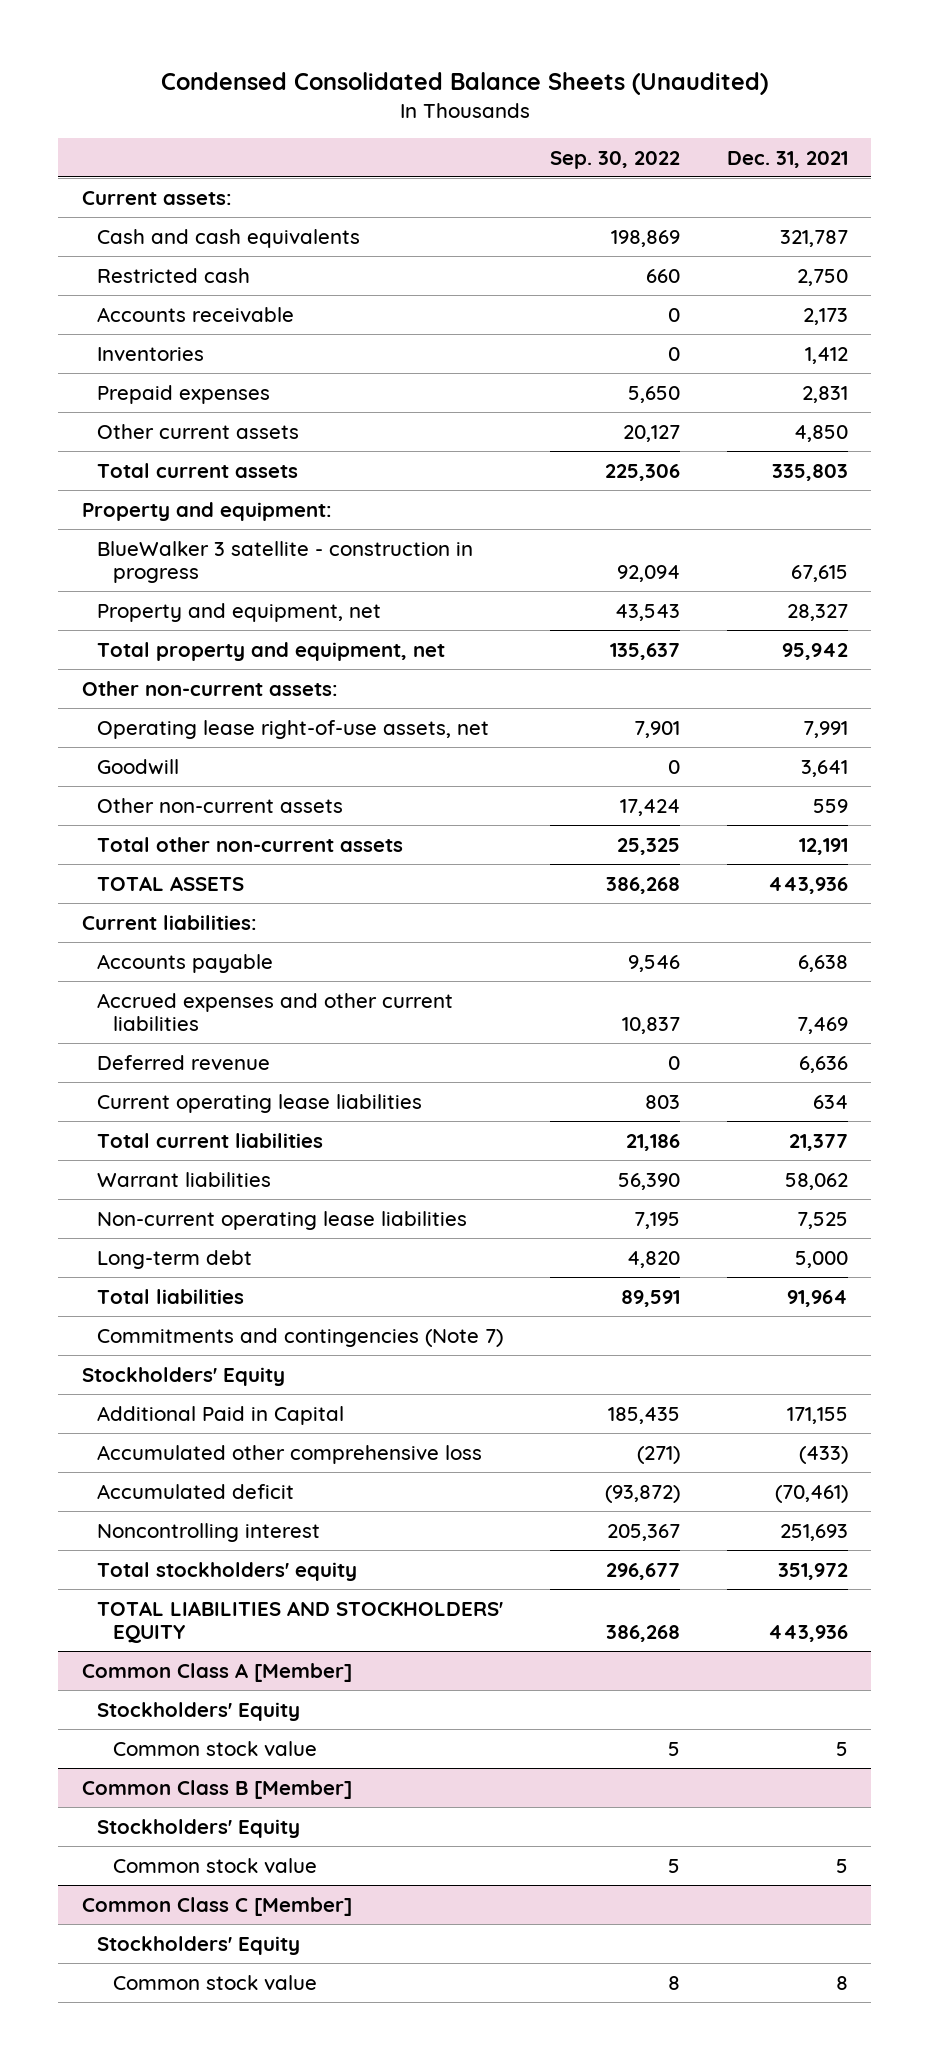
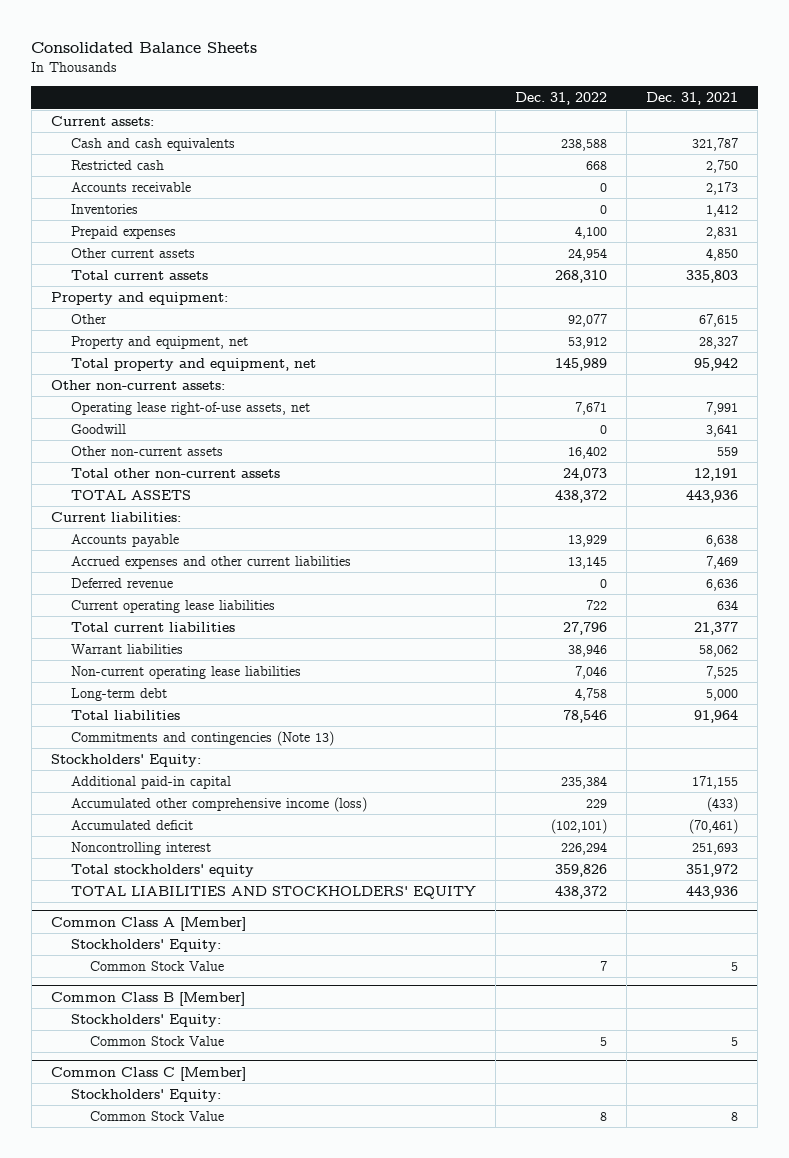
[160,72,768,96] Condensed Consolidated Balance Sheets (Unaudited) -> [31,42,258,54] Consolidated Balance Sheets
[550,150,681,169] Sep. 30, 2022 -> none
none -> [515,92,608,106] Dec. 31, 2022
[97,540,474,584] BlueWalker 3 satellite - construction in progress -> [70,314,107,325] Other
[97,1327,504,1347] Commitments and contingencies (Note 7) -> [70,731,334,747] Commitments and contingencies (Note 13)
[81,1366,285,1386] Stockholders' Equity -> [51,754,202,768] Stockholders' Equity:
[97,1405,345,1425] Additional Paid in Capital -> [70,776,231,790] Additional paid-in capital
[97,1444,483,1464] Accumulated other comprehensive loss -> [70,797,367,813] Accumulated other comprehensive income (loss)
[97,1701,301,1721] Stockholders' Equity -> [70,939,221,953] Stockholders' Equity:
[112,1740,317,1756] Common stock value -> [90,961,225,972] Common Stock Value
[97,1818,301,1838] Stockholders' Equity -> [70,1014,221,1028] Stockholders' Equity:
[112,1857,317,1873] Common stock value -> [90,1036,225,1047] Common Stock Value
[97,1935,301,1955] Stockholders' Equity -> [70,1089,221,1103] Stockholders' Equity:
[112,1974,317,1990] Common stock value -> [90,1111,225,1122] Common Stock Value

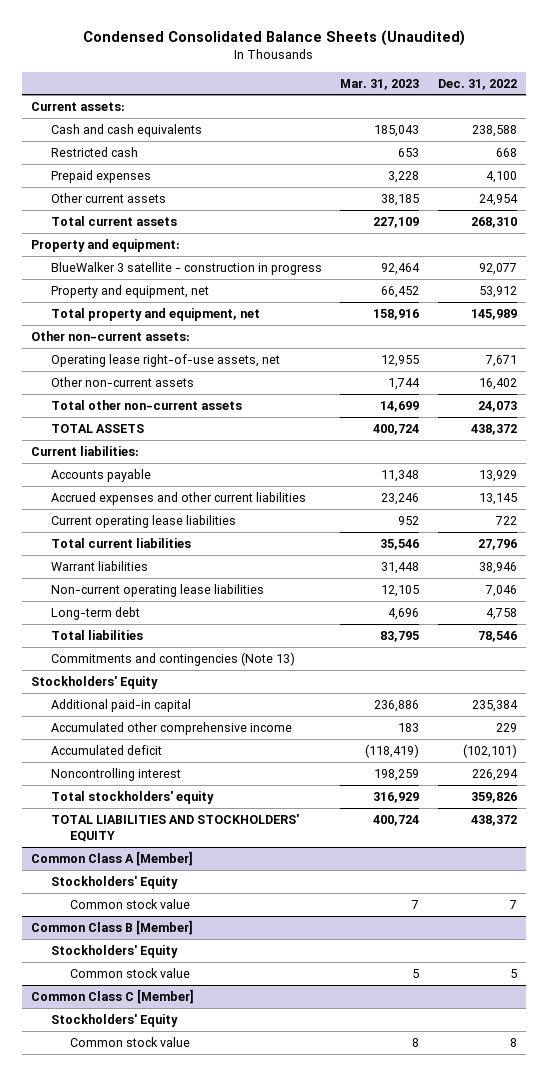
[31,42,258,54] Consolidated Balance Sheets -> [83,29,466,46] Condensed Consolidated Balance Sheets (Unaudited)
[646,92,739,106] Dec. 31, 2021 -> none
none -> [340,78,420,90] Mar. 31, 2023
[70,182,191,193] Accounts receivable -> none
[70,204,138,215] Inventories -> none
[70,314,107,325] Other -> [50,261,322,275] BlueWalker 3 satellite - construction in progress
[70,424,126,435] Goodwill -> none
[70,578,173,589] Deferred revenue -> none
[51,754,202,768] Stockholders' Equity: -> [31,675,159,689] Stockholders' Equity
[70,797,367,813] Accumulated other comprehensive income (loss) -> [50,721,292,735] Accumulated other comprehensive income
[70,939,221,953] Stockholders' Equity: -> [50,875,178,889] Stockholders' Equity
[90,961,225,972] Common Stock Value -> [70,898,191,909] Common stock value
[70,1014,221,1028] Stockholders' Equity: -> [50,944,178,958] Stockholders' Equity
[90,1036,225,1047] Common Stock Value -> [70,967,191,978] Common stock value
[70,1089,221,1103] Stockholders' Equity: -> [50,1013,178,1027] Stockholders' Equity
[90,1111,225,1122] Common Stock Value -> [70,1036,191,1047] Common stock value

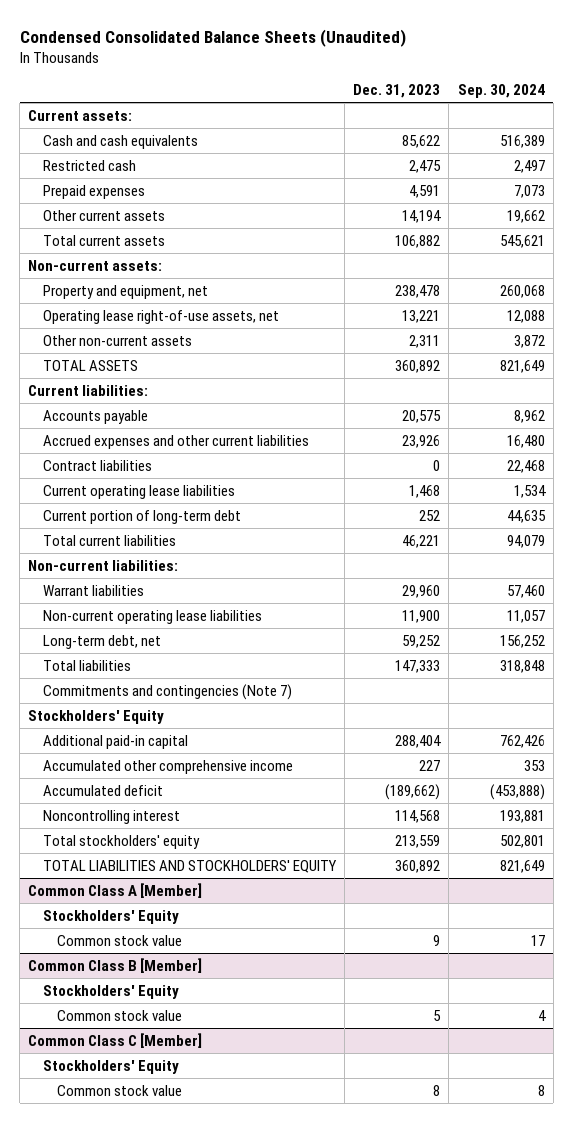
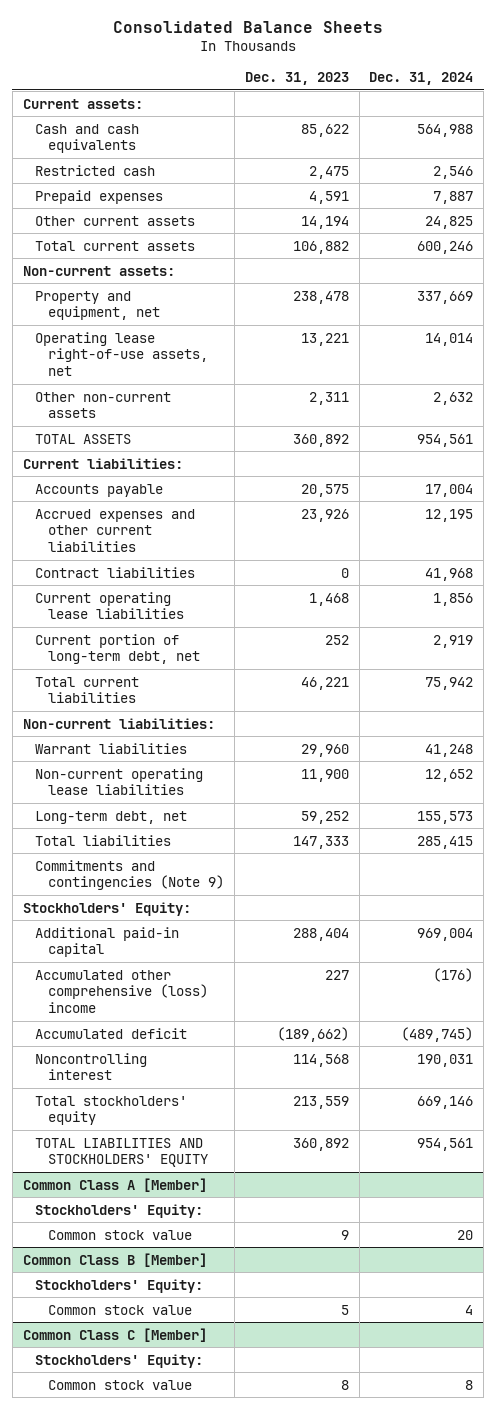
[19,28,406,47] Condensed Consolidated Balance Sheets (Unaudited) -> [113,20,384,33] Consolidated Balance Sheets
[457,84,545,99] Sep. 30, 2024 -> none
none -> [369,71,474,85] Dec. 31, 2024
[42,509,241,524] Current portion of long-term debt -> [35,633,200,665] Current portion of long-term debt, net
[42,683,292,700] Commitments and contingencies (Note 7) -> [35,859,224,891] Commitments and contingencies (Note 9)
[28,709,165,724] Stockholders' Equity -> [22,901,191,916] Stockholders' Equity:
[42,759,293,774] Accumulated other comprehensive income -> [35,969,208,1013] Accumulated other comprehensive (loss) income
[42,909,179,924] Stockholders' Equity -> [35,1203,204,1218] Stockholders' Equity:
[42,984,179,999] Stockholders' Equity -> [35,1278,204,1293] Stockholders' Equity:
[42,1059,179,1074] Stockholders' Equity -> [35,1353,204,1368] Stockholders' Equity:

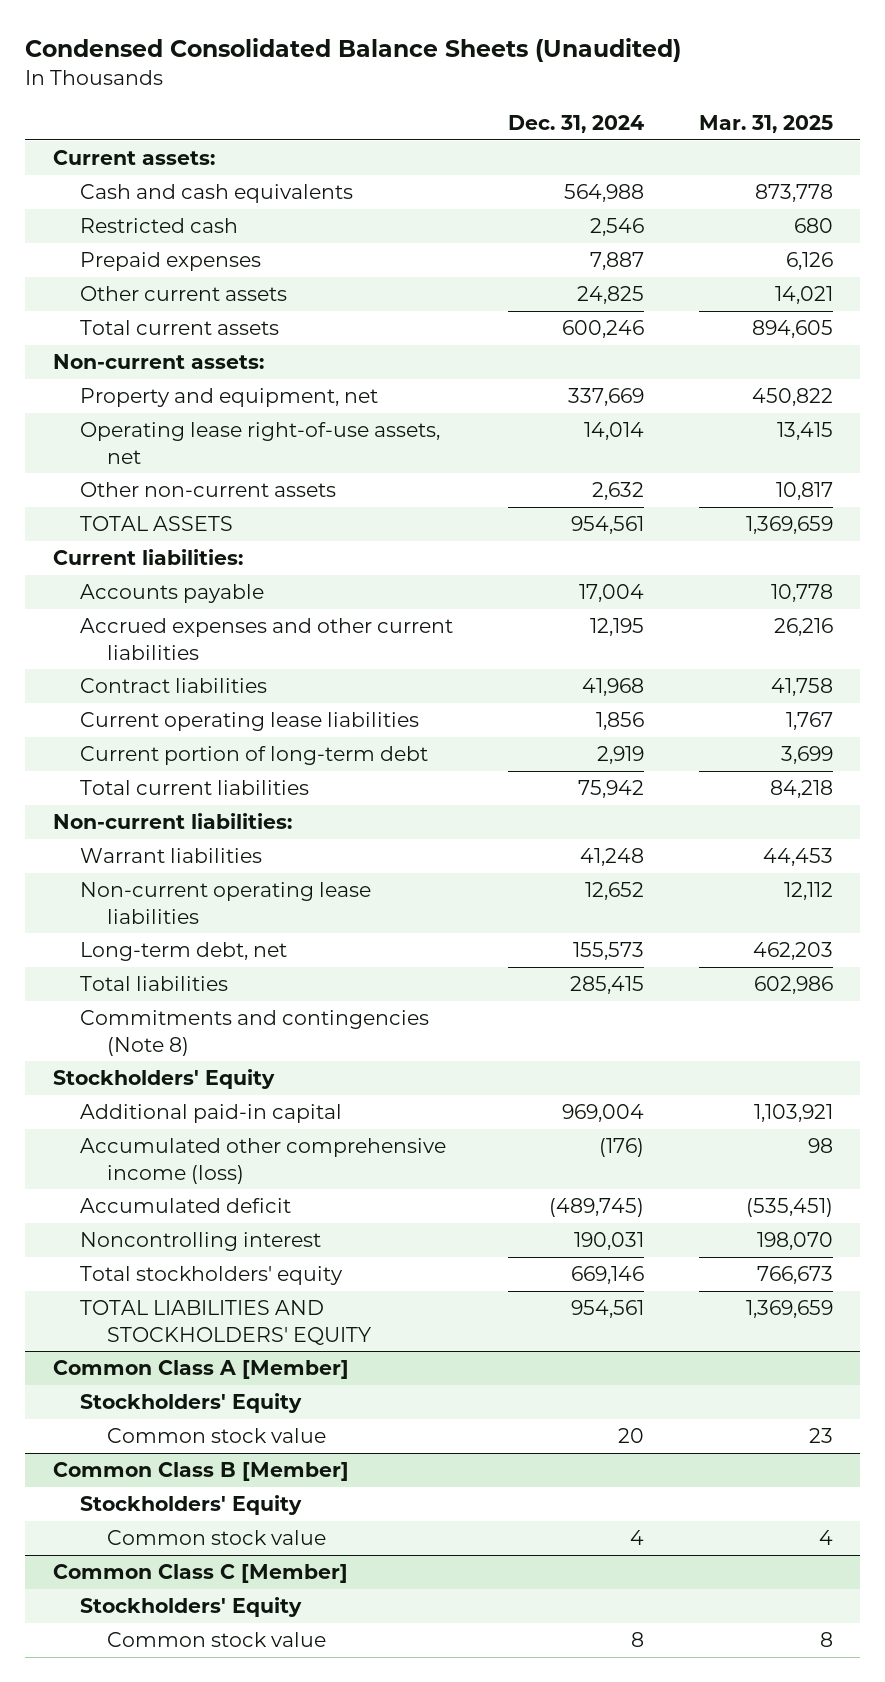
[113,20,384,33] Consolidated Balance Sheets -> [25,38,682,63] Condensed Consolidated Balance Sheets (Unaudited)
[244,71,349,85] Dec. 31, 2023 -> none
none -> [698,114,833,133] Mar. 31, 2025
[35,633,200,665] Current portion of long-term debt, net -> [79,746,428,766] Current portion of long-term debt
[35,859,224,891] Commitments and contingencies (Note 9) -> [79,1010,429,1056] Commitments and contingencies (Note 8)
[22,901,191,916] Stockholders' Equity: -> [52,1069,275,1090] Stockholders' Equity
[35,969,208,1013] Accumulated other comprehensive (loss) income -> [79,1138,446,1184] Accumulated other comprehensive income (loss)
[35,1203,204,1218] Stockholders' Equity: -> [79,1393,302,1414] Stockholders' Equity
[35,1278,204,1293] Stockholders' Equity: -> [79,1495,302,1516] Stockholders' Equity
[35,1353,204,1368] Stockholders' Equity: -> [79,1597,302,1618] Stockholders' Equity

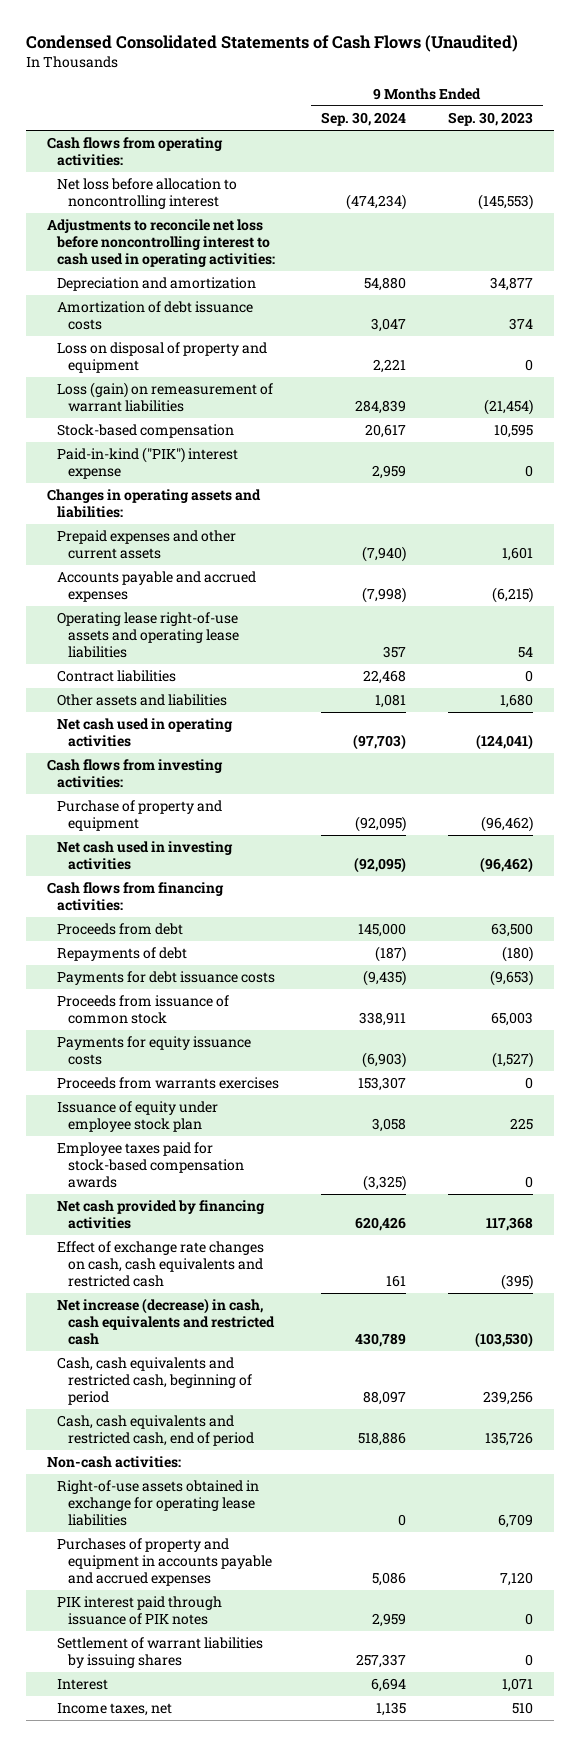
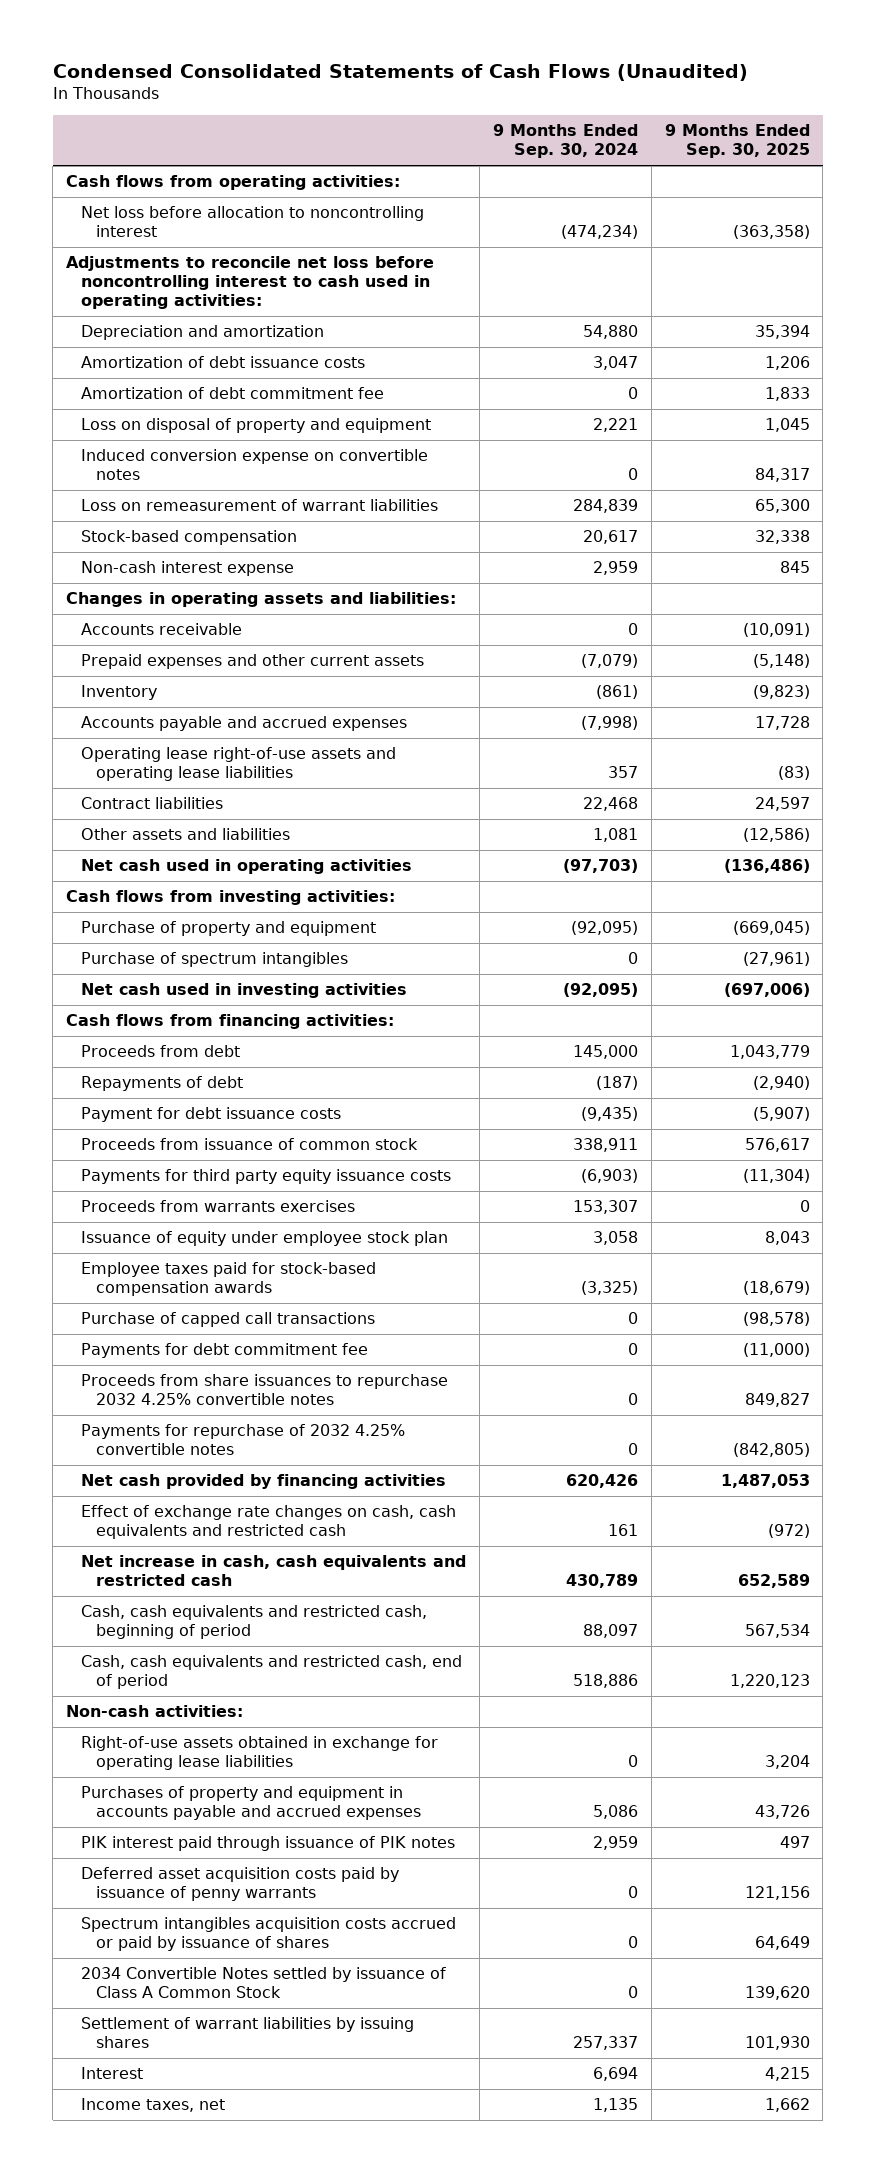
[447,112,533,127] Sep. 30, 2023 -> none
none -> [664,124,810,159] 9 Months Ended Sep. 30, 2025
none -> [81,387,385,400] Amortization of debt commitment fee
none -> [81,449,429,481] Induced conversion expense on convertible notes
[57,382,274,412] Loss (gain) on remeasurement of warrant liabilities -> [81,499,439,512] Loss on remeasurement of warrant liabilities
[57,447,239,479] Paid-in-kind ("PIK") interest expense -> [81,561,295,577] Non-cash interest expense
none -> [81,623,243,636] Accounts receivable
[362,545,407,562] (7,940) -> [580,654,638,669] (7,079)
none -> [81,685,158,701] Inventory
none -> [81,952,349,968] Purchase of spectrum intangibles
[57,971,276,986] Payments for debt issuance costs -> [81,1107,342,1123] Payment for debt issuance costs
[57,1036,252,1065] Payments for equity issuance costs -> [81,1169,452,1185] Payments for third party equity issuance costs
none -> [81,1312,376,1328] Purchase of capped call transactions
none -> [81,1343,369,1359] Payments for debt commitment fee
none -> [81,1374,449,1406] Proceeds from share issuances to repurchase 2032 4.25% convertible notes
none -> [81,1424,406,1456] Payments for repurchase of 2032 4.25% convertible notes
[57,1298,275,1345] Net increase (decrease) in cash, cash equivalents and restricted cash -> [81,1555,467,1587] Net increase in cash, cash equivalents and restricted cash
none -> [81,1867,400,1902] Deferred asset acquisition costs paid by issuance of penny warrants
none -> [81,1917,457,1952] Spectrum intangibles acquisition costs accrued or paid by issuance of shares
none -> [81,1967,447,1999] 2034 Convertible Notes settled by issuance of Class A Common Stock

